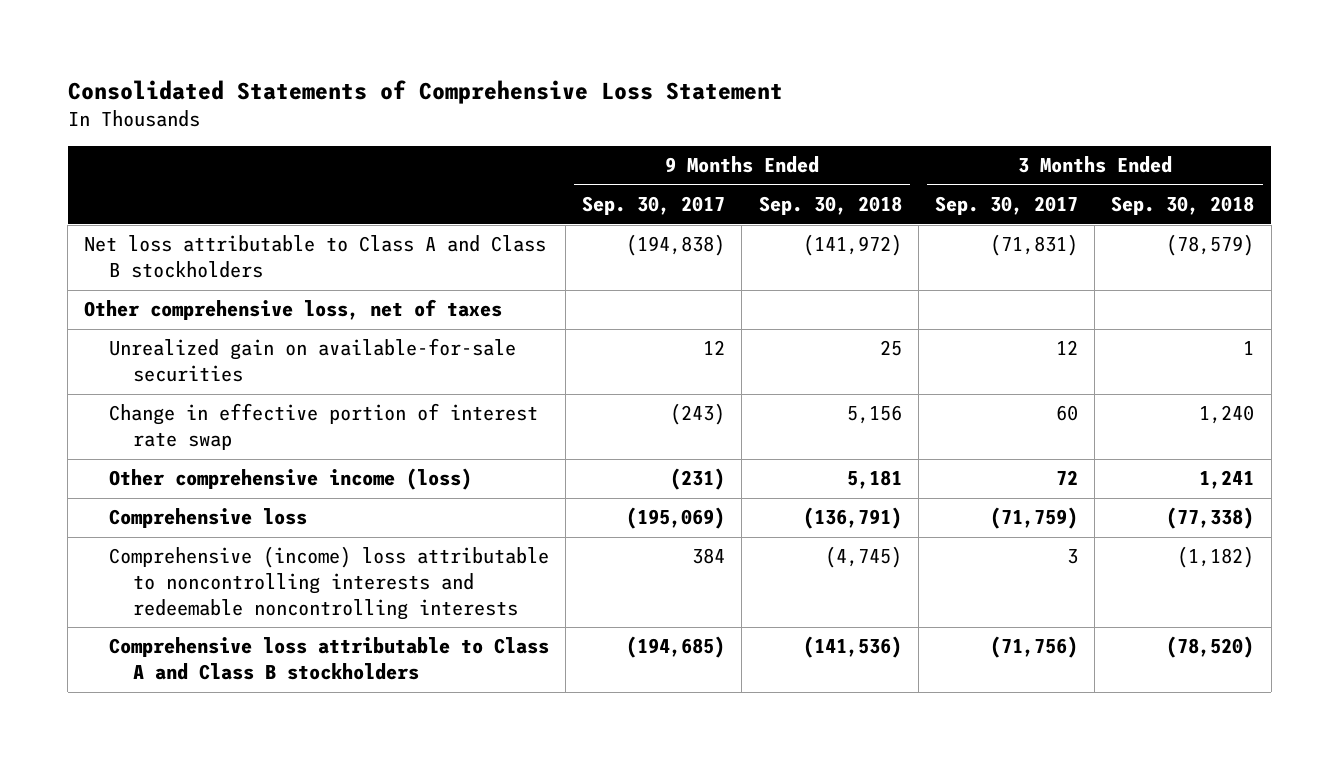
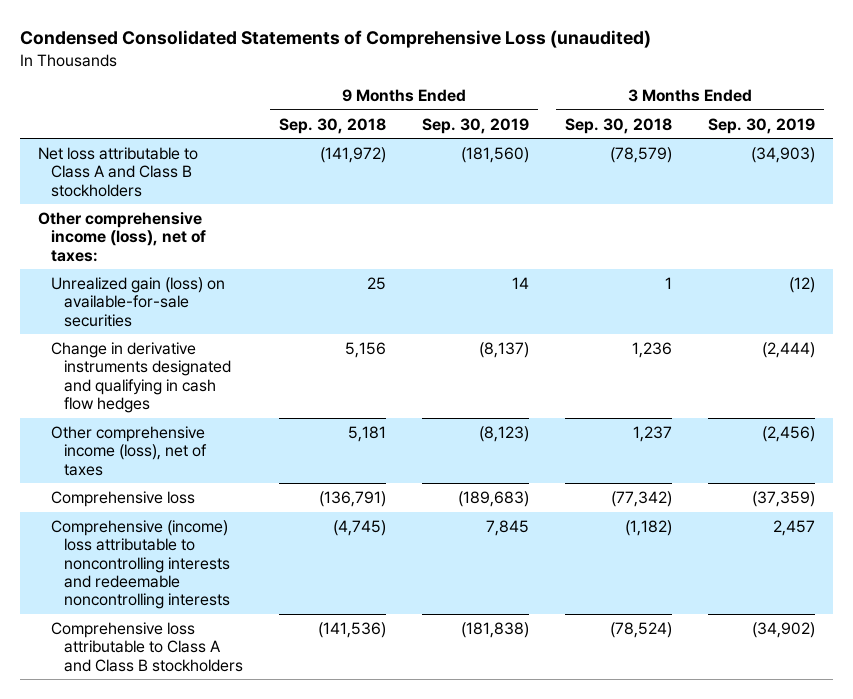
[67,79,783,104] Consolidated Statements of Comprehensive Loss Statement -> [19,30,651,49] Condensed Consolidated Statements of Comprehensive Loss (unaudited)
[582,196,726,216] Sep. 30, 2017 -> none
[934,196,1078,216] Sep. 30, 2017 -> none
none -> [422,117,530,134] Sep. 30, 2019
none -> [708,117,816,134] Sep. 30, 2019
[108,403,538,451] Change in effective portion of interest rate swap -> none
[84,299,503,321] Other comprehensive loss, net of taxes -> [37,211,207,262] Other comprehensive income (loss), net of taxes:
[108,338,516,383] Unrealized gain on available-for-sale securities -> [51,276,226,327] Unrealized gain (loss) on available-for-sale securities
none -> [51,341,232,413] Change in derivative instruments designated and qualifying in cash flow hedges
[108,468,472,491] Other comprehensive income (loss) -> [51,425,208,476] Other comprehensive income (loss), net of taxes
[1199,470,1255,490] 1,241 -> [633,425,673,442] 1,237
[1166,507,1255,530] (77,338) -> [611,490,673,507] (77,342)
[1166,636,1255,659] (78,520) -> [610,621,673,638] (78,524)

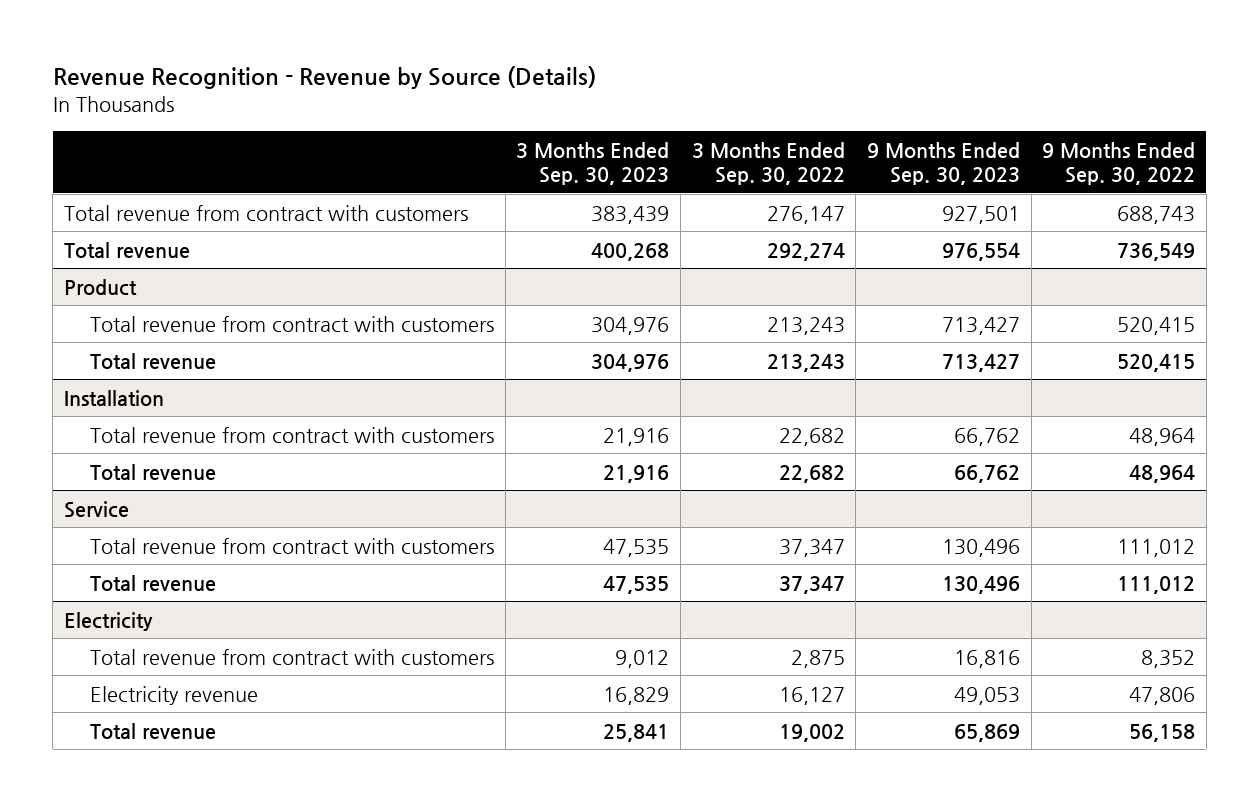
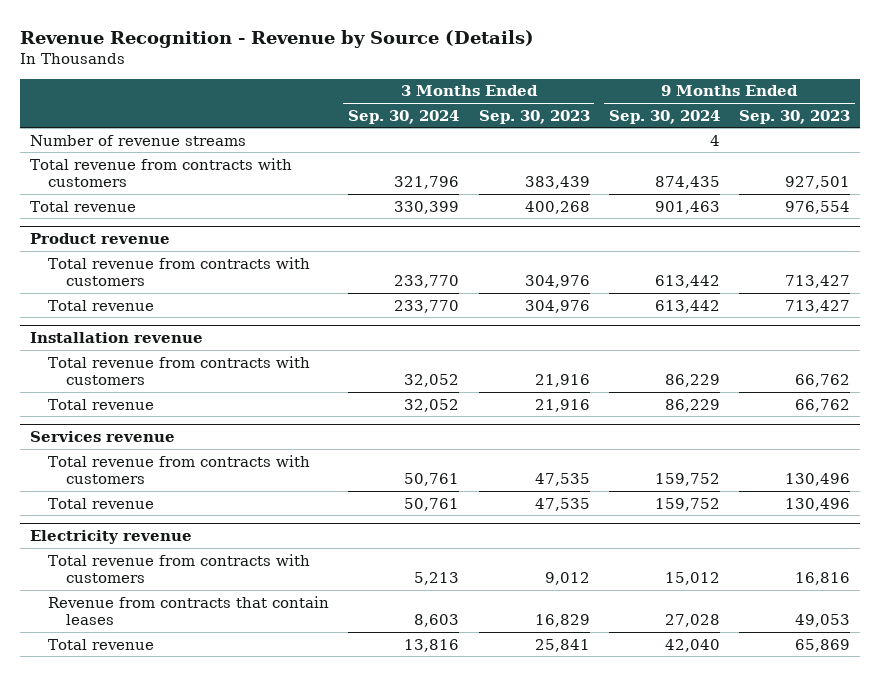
[691,141,845,186] 3 Months Ended Sep. 30, 2022 -> none
[1042,141,1196,186] 9 Months Ended Sep. 30, 2022 -> none
none -> [348,109,460,124] Sep. 30, 2024
none -> [608,109,720,124] Sep. 30, 2024
none -> [30,134,247,146] Number of revenue streams
[64,204,469,221] Total revenue from contract with customers -> [30,157,293,188] Total revenue from contracts with customers
[64,278,138,296] Product -> [30,233,171,245] Product revenue
[90,315,495,332] Total revenue from contract with customers -> [47,256,310,287] Total revenue from contracts with customers
[64,389,165,406] Installation -> [30,332,204,344] Installation revenue
[90,426,495,443] Total revenue from contract with customers -> [47,355,310,386] Total revenue from contracts with customers
[64,500,130,518] Service -> [30,431,176,443] Services revenue
[90,537,495,554] Total revenue from contract with customers -> [47,454,310,485] Total revenue from contracts with customers
[64,611,154,631] Electricity -> [30,530,193,545] Electricity revenue
[90,648,495,665] Total revenue from contract with customers -> [47,553,310,584] Total revenue from contracts with customers
[90,685,259,705] Electricity revenue -> [47,595,329,626] Revenue from contracts that contain leases

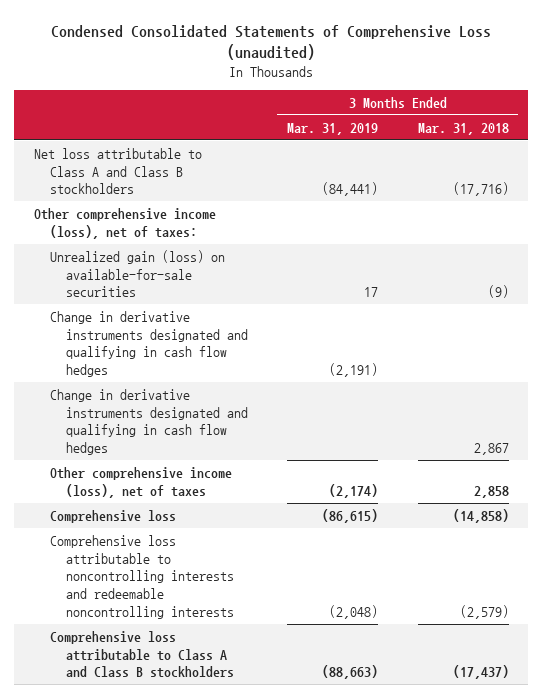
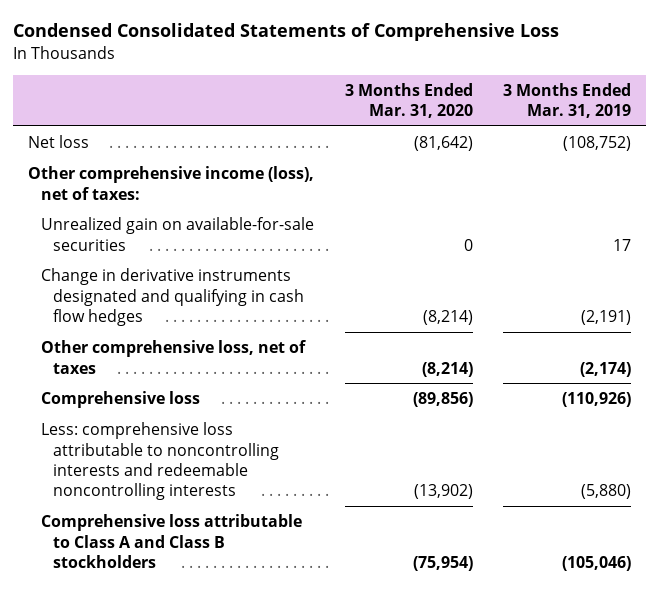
[51,24,492,61] Condensed Consolidated Statements of Comprehensive Loss (unaudited) -> [12,23,559,42] Condensed Consolidated Statements of Comprehensive Loss
[417,122,509,135] Mar. 31, 2018 -> none
none -> [344,82,473,119] 3 Months Ended Mar. 31, 2020
[33,147,202,195] Net loss attributable to Class A and Class B stockholders -> none
none -> [28,135,90,149] Net loss
[49,249,225,298] Unrealized gain (loss) on available-for-sale securities -> [40,217,314,251] Unrealized gain on available-for-sale securities
[49,388,248,455] Change in derivative instruments designated and qualifying in cash flow hedges -> none
[49,466,232,498] Other comprehensive income (loss), net of taxes -> [40,340,306,374] Other comprehensive loss, net of taxes
[322,508,379,523] (86,615) -> [562,392,632,408] (110,926)
[49,534,234,619] Comprehensive loss attributable to noncontrolling interests and redeemable noncontrolling interests -> [40,422,280,501] Less: comprehensive loss attributable to noncontrolling interests and redeemable noncontrolling interests
[329,604,379,619] (2,048) -> [581,484,632,500] (5,880)
[322,665,379,680] (88,663) -> [562,555,632,571] (105,046)

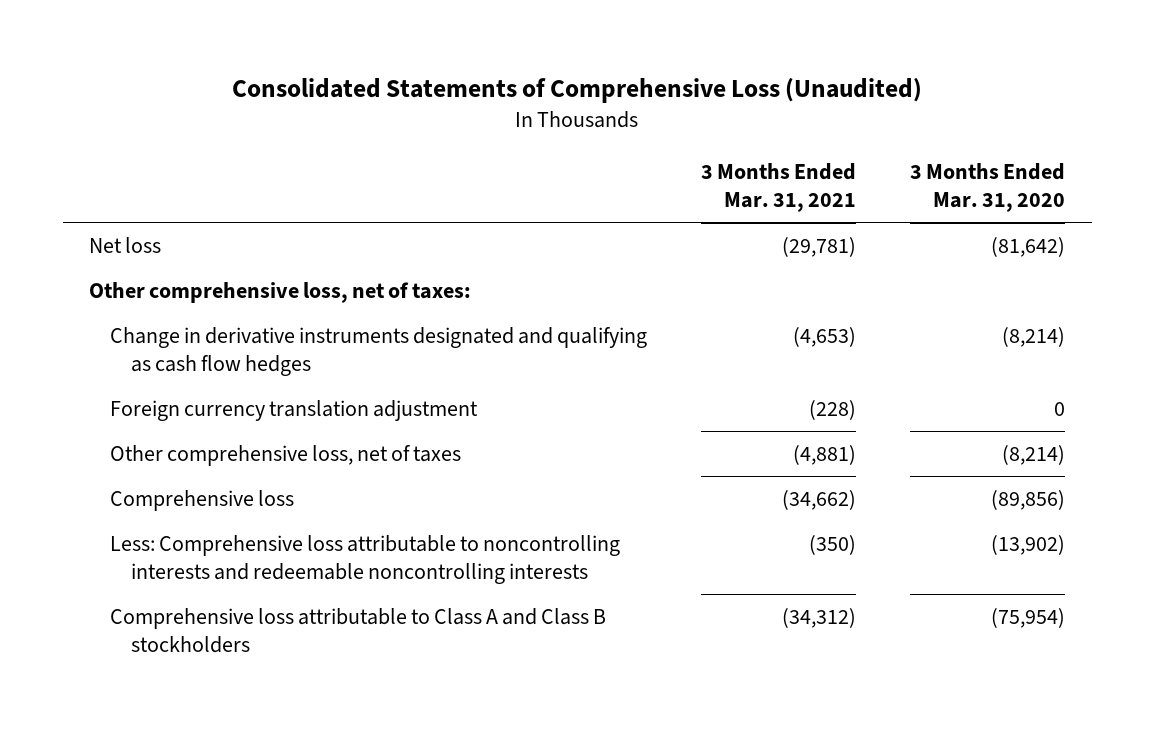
[12,23,559,42] Condensed Consolidated Statements of Comprehensive Loss -> [232,77,923,103] Consolidated Statements of Comprehensive Loss (Unaudited)
[503,82,632,119] 3 Months Ended Mar. 31, 2019 -> none
none -> [700,162,856,212] 3 Months Ended Mar. 31, 2021
[40,217,314,251] Unrealized gain on available-for-sale securities -> none
[28,166,315,200] Other comprehensive income (loss), net of taxes: -> [89,281,472,303] Other comprehensive loss, net of taxes:
[40,268,305,326] Change in derivative instruments designated and qualifying in cash flow hedges -> [110,326,648,377] Change in derivative instruments designated and qualifying as cash flow hedges
none -> [110,399,479,421] Foreign currency translation adjustment
[40,422,280,501] Less: comprehensive loss attributable to noncontrolling interests and redeemable noncontrolling interests -> [110,534,621,585] Less: Comprehensive loss attributable to noncontrolling interests and redeemable noncontrolling interests

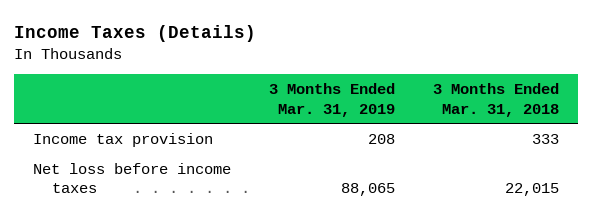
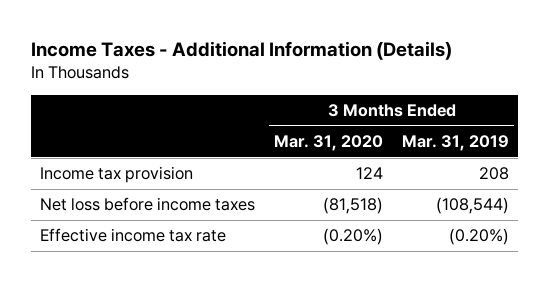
[13,24,256,42] Income Taxes (Details) -> [30,41,452,61] Income Taxes - Additional Information (Details)
[433,83,560,117] 3 Months Ended Mar. 31, 2018 -> none
none -> [274,135,384,152] Mar. 31, 2020
[341,183,396,197] 88,065 -> [436,197,510,215] (108,544)
none -> [40,228,227,243] Effective income tax rate

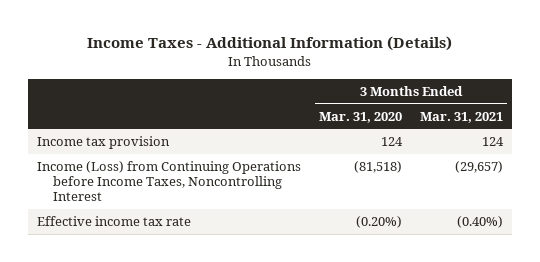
[402,135,510,152] Mar. 31, 2019 -> none
none -> [420,111,504,123] Mar. 31, 2021
[40,197,256,212] Net loss before income taxes -> [37,161,302,201] Income (Loss) from Continuing Operations before Income Taxes, Noncontrolling Interest

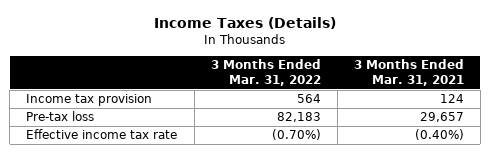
[87,36,453,52] Income Taxes - Additional Information (Details) -> [154,17,337,30] Income Taxes (Details)
[319,111,403,123] Mar. 31, 2020 -> none
none -> [210,59,321,86] 3 Months Ended Mar. 31, 2022
[37,161,302,201] Income (Loss) from Continuing Operations before Income Taxes, Noncontrolling Interest -> [26,111,95,122] Pre-tax loss
[455,161,504,174] (29,657) -> [419,112,464,123] 29,657

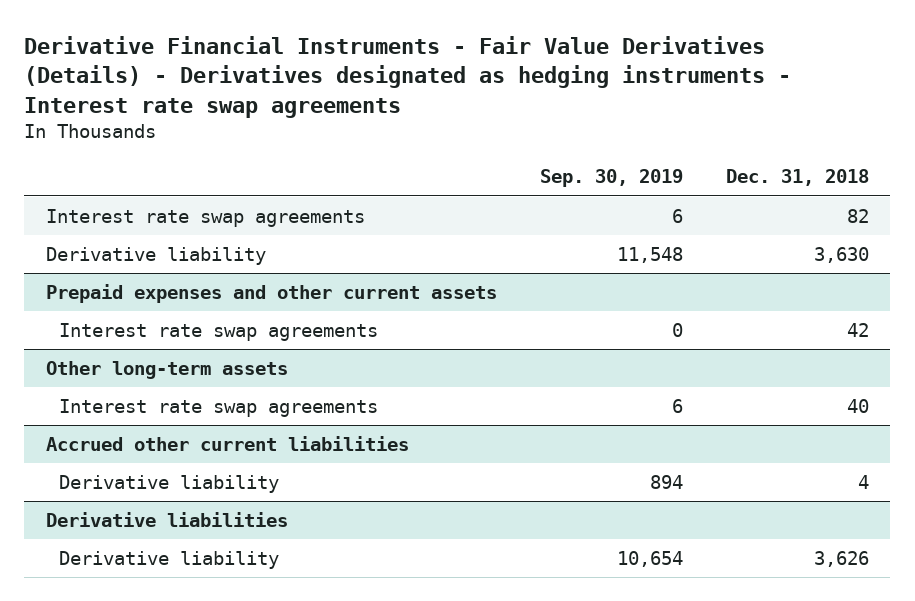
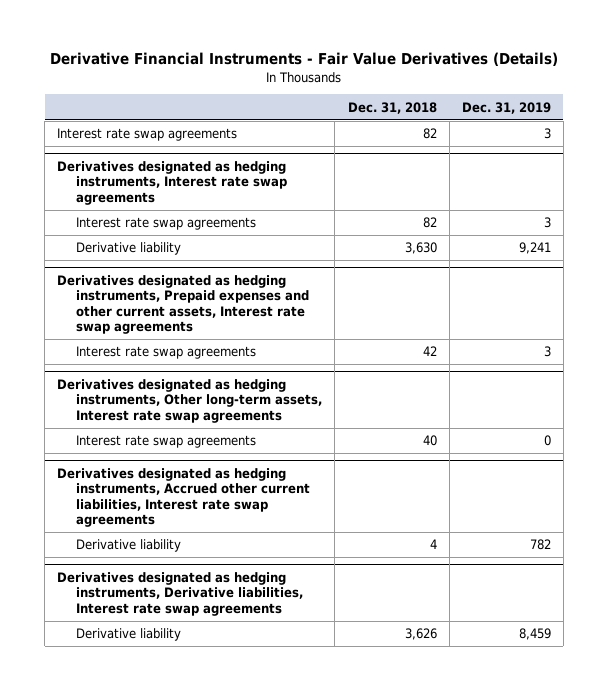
[24,35,792,118] Derivative Financial Instruments - Fair Value Derivatives (Details) - Derivatives designated as hedging instruments - Interest rate swap agreements -> [49,52,558,67] Derivative Financial Instruments - Fair Value Derivatives (Details)
[539,169,683,188] Sep. 30, 2019 -> none
none -> [461,101,551,114] Dec. 31, 2019
none -> [57,161,288,205] Derivatives designated as hedging instruments, Interest rate swap agreements
none -> [76,217,257,231] Interest rate swap agreements
[45,284,497,304] Prepaid expenses and other current assets -> none
none -> [57,275,310,335] Derivatives designated as hedging instruments, Prepaid expenses and other current assets, Interest rate swap agreements
[45,361,288,380] Other long-term assets -> none
none -> [57,379,323,423] Derivatives designated as hedging instruments, Other long-term assets, Interest rate swap agreements
[45,436,409,452] Accrued other current liabilities -> none
none -> [57,468,311,528] Derivatives designated as hedging instruments, Accrued other current liabilities, Interest rate swap agreements
[45,512,288,528] Derivative liabilities -> none
none -> [57,572,304,616] Derivatives designated as hedging instruments, Derivative liabilities, Interest rate swap agreements

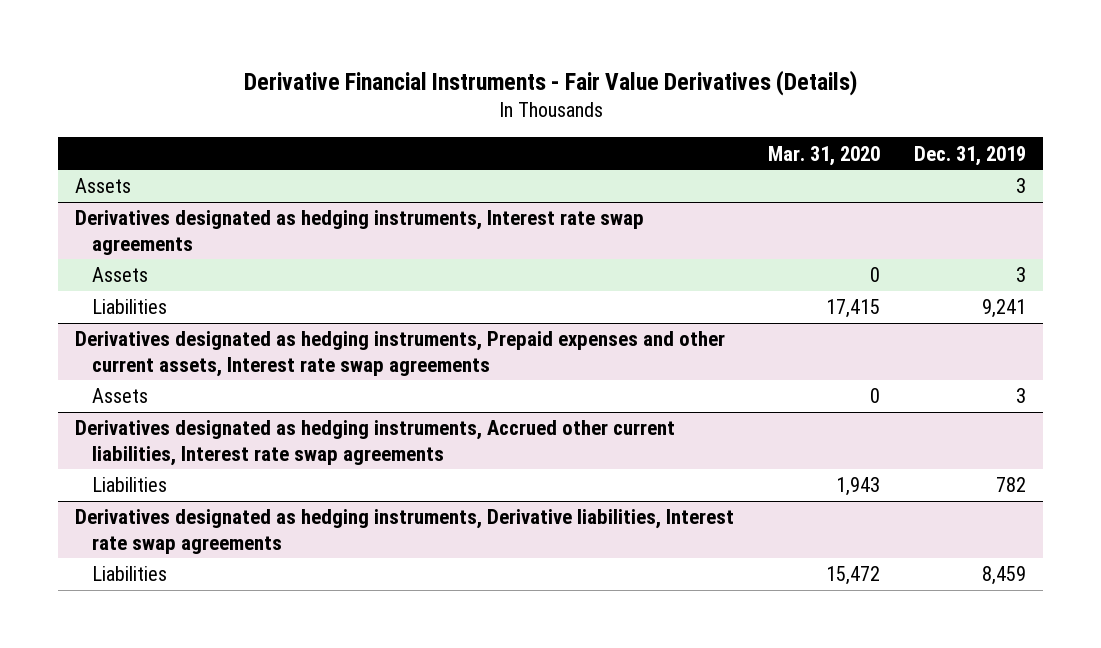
[347,101,437,114] Dec. 31, 2018 -> none
none -> [768,145,881,166] Mar. 31, 2020
[57,128,238,142] Interest rate swap agreements -> [74,178,131,194] Assets
[76,217,257,231] Interest rate swap agreements -> [92,267,149,283] Assets
[76,242,182,256] Derivative liability -> [92,299,168,315] Liabilities
[57,379,323,423] Derivatives designated as hedging instruments, Other long-term assets, Interest rate swap agreements -> none
[76,435,257,449] Interest rate swap agreements -> none
[76,346,257,360] Interest rate swap agreements -> [92,388,149,404] Assets
[76,539,182,553] Derivative liability -> [92,477,168,493] Liabilities
[76,628,182,642] Derivative liability -> [92,566,168,582] Liabilities

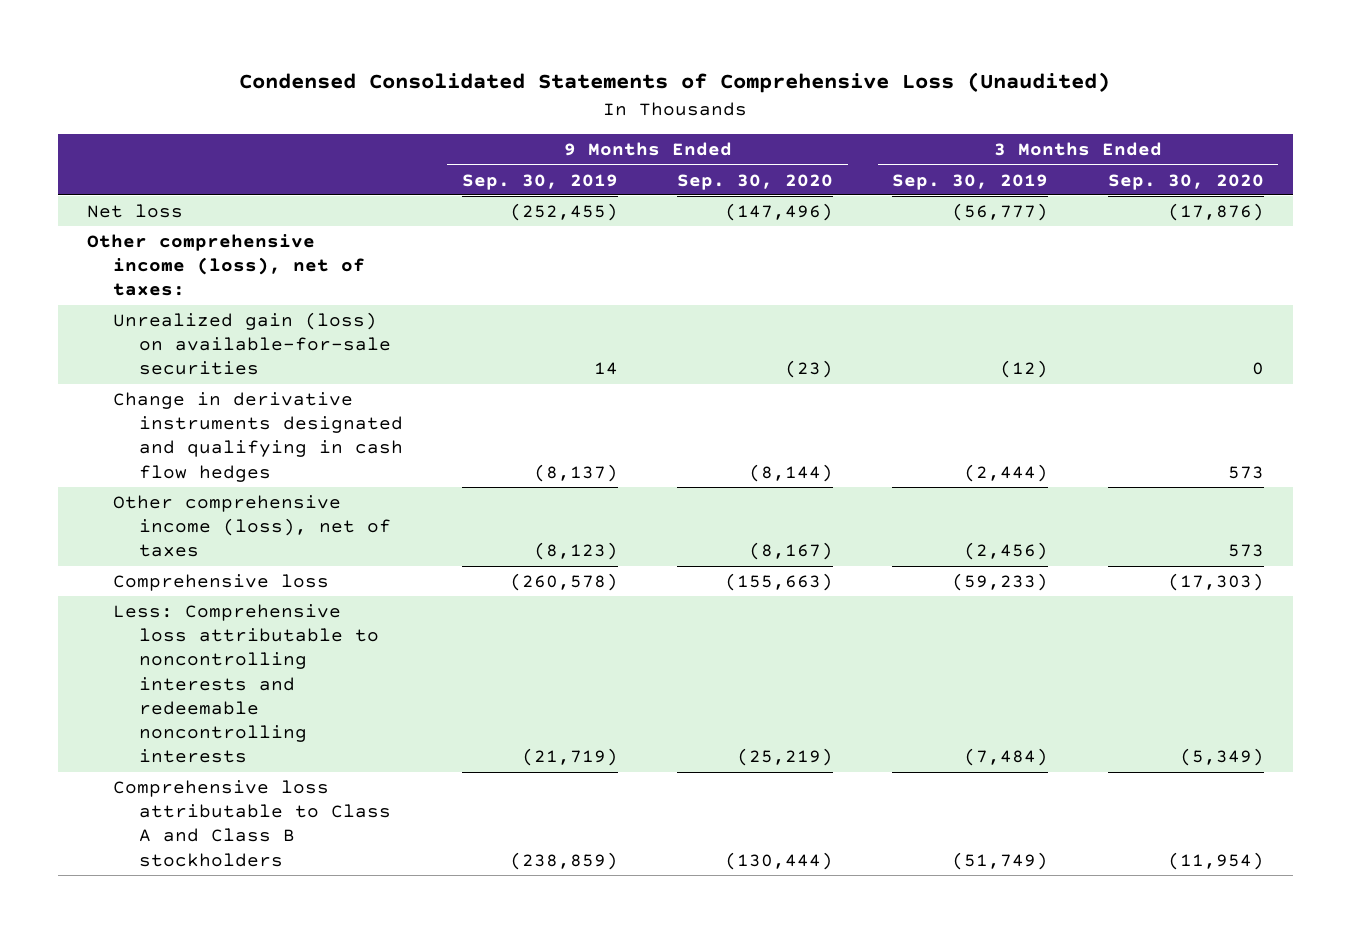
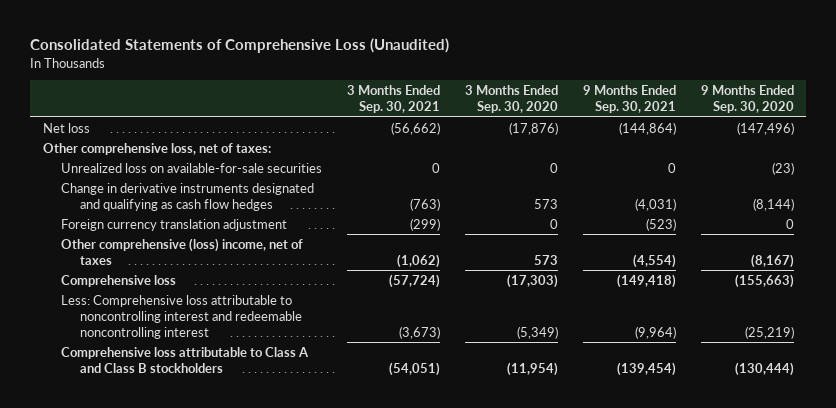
[239,72,1111,94] Condensed Consolidated Statements of Comprehensive Loss (Unaudited) -> [30,38,450,54] Consolidated Statements of Comprehensive Loss (Unaudited)
[462,173,619,190] Sep. 30, 2019 -> none
[892,173,1049,190] Sep. 30, 2019 -> none
none -> [347,85,441,114] 3 Months Ended Sep. 30, 2021
none -> [582,85,676,114] 9 Months Ended Sep. 30, 2021
[87,233,366,297] Other comprehensive income (loss), net of taxes: -> [42,142,271,155] Other comprehensive loss, net of taxes:
[113,311,392,376] Unrealized gain (loss) on available-for-sale securities -> [61,162,323,173] Unrealized loss on available-for-sale securities
[113,391,404,482] Change in derivative instruments designated and qualifying in cash flow hedges -> [61,182,315,211] Change in derivative instruments designated and qualifying as cash flow hedges
none -> [61,218,288,231] Foreign currency translation adjustment
[113,494,392,558] Other comprehensive income (loss), net of taxes -> [61,237,304,265] Other comprehensive (loss) income, net of taxes
[113,603,380,764] Less: Comprehensive loss attributable to noncontrolling interests and redeemable noncontrolling interests -> [61,294,302,339] Less: Comprehensive loss attributable to noncontrolling interest and redeemable noncontrolling interest

